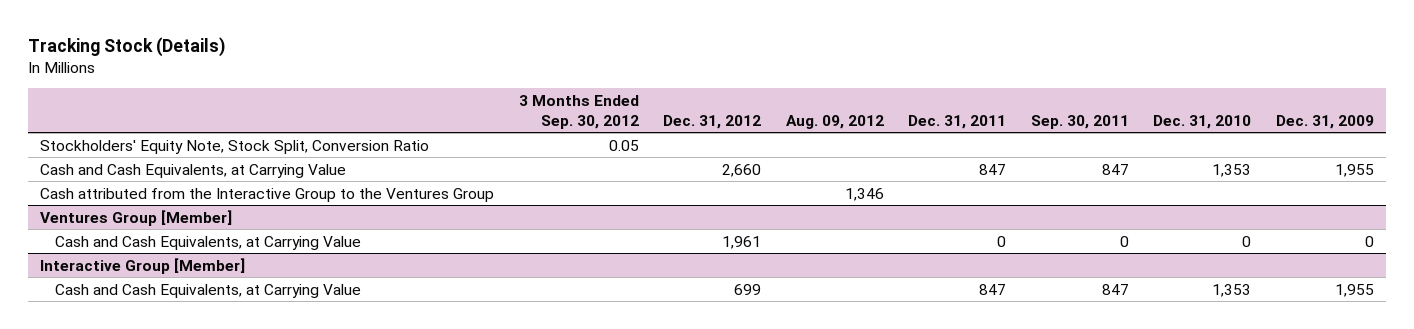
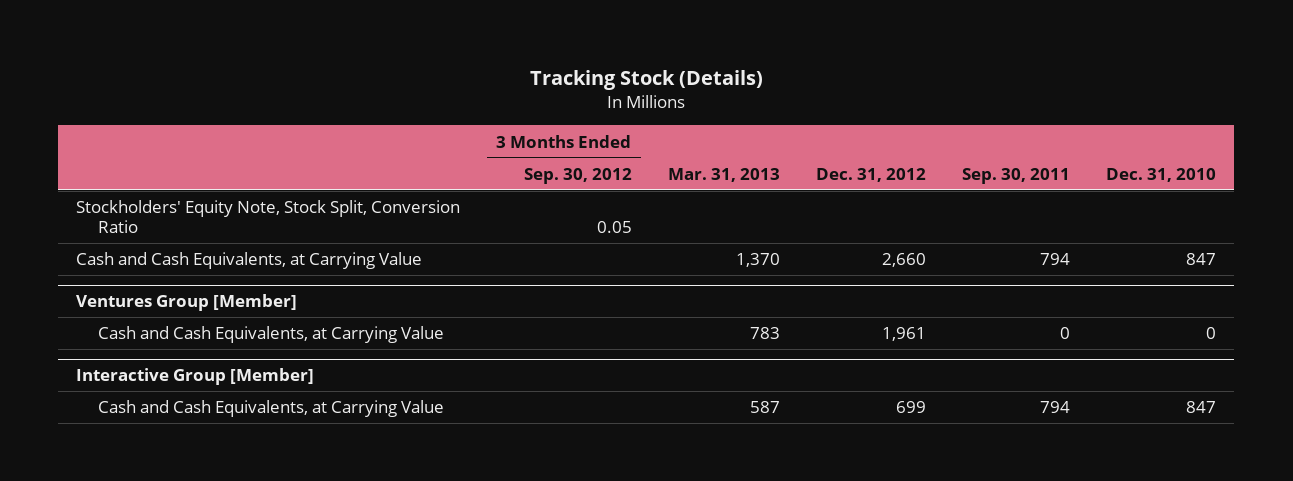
[785,114,884,129] Aug. 09, 2012 -> none
[908,114,1007,129] Dec. 31, 2011 -> none
[1275,114,1374,129] Dec. 31, 2009 -> none
none -> [667,167,780,182] Mar. 31, 2013
[40,187,495,202] Cash attributed from the Interactive Group to the Ventures Group -> none
[1101,163,1129,175] 847 -> [1040,253,1071,266] 794
[1212,163,1252,177] 1,353 -> [1186,253,1217,266] 847
[1101,283,1129,295] 847 -> [1040,401,1071,414] 794
[1212,283,1252,297] 1,353 -> [1186,401,1217,414] 847

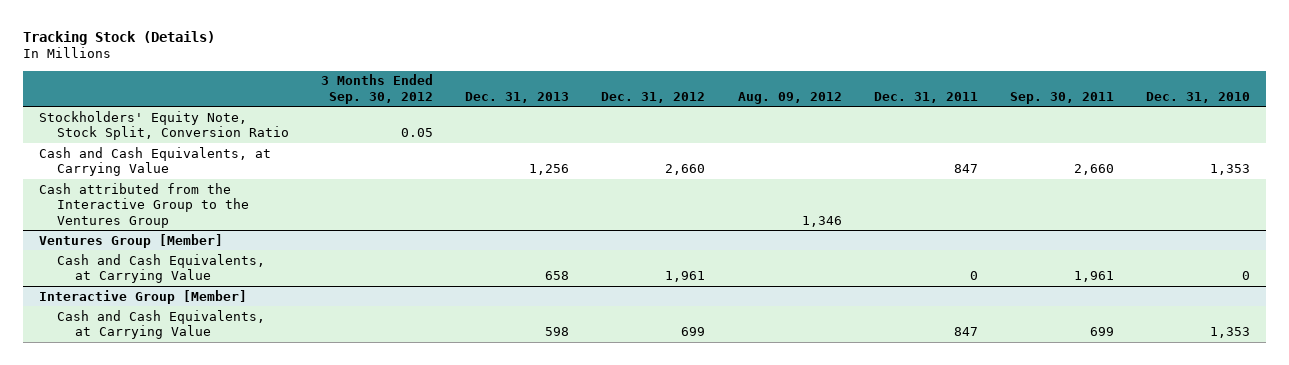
[667,167,780,182] Mar. 31, 2013 -> none
none -> [465,91,570,103] Dec. 31, 2013
none -> [737,91,842,104] Aug. 09, 2012
none -> [873,91,978,103] Dec. 31, 2011
[1040,253,1071,266] 794 -> [1073,164,1114,176] 2,660
[1186,253,1217,266] 847 -> [1209,164,1250,176] 1,353
none -> [38,182,250,228] Cash attributed from the Interactive Group to the Ventures Group
[1060,327,1071,340] 0 -> [1073,271,1114,283] 1,961
[1040,401,1071,414] 794 -> [1089,327,1114,337] 699
[1186,401,1217,414] 847 -> [1209,327,1250,339] 1,353

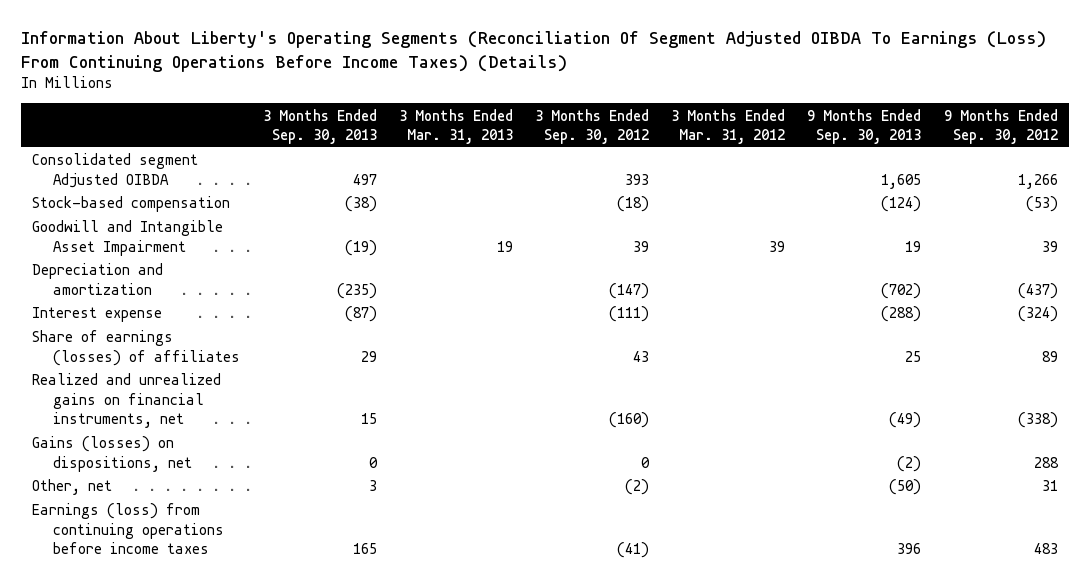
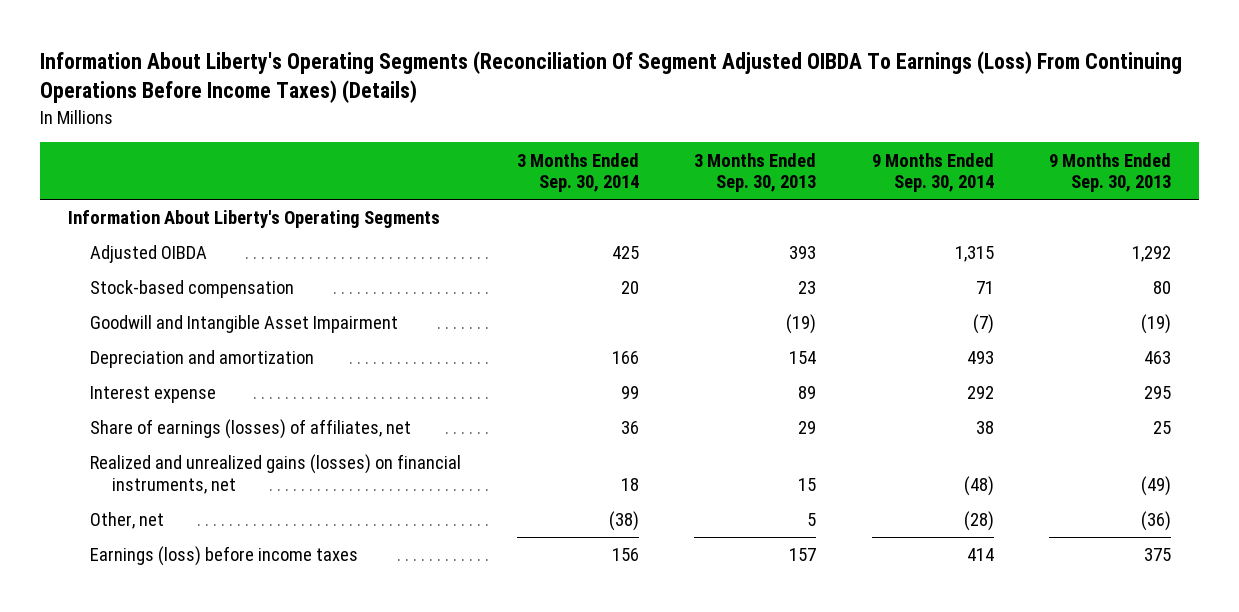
[398,108,513,144] 3 Months Ended Mar. 31, 2013 -> none
[535,108,650,144] 3 Months Ended Sep. 30, 2012 -> none
[671,108,786,144] 3 Months Ended Mar. 31, 2012 -> none
[943,108,1058,144] 9 Months Ended Sep. 30, 2012 -> none
none -> [516,152,639,193] 3 Months Ended Sep. 30, 2014
none -> [871,152,994,193] 9 Months Ended Sep. 30, 2014
[31,436,193,472] Gains (losses) on dispositions, net -> none
none -> [68,210,441,229] Information About Liberty's Operating Segments
[31,153,198,188] Consolidated segment Adjusted OIBDA -> [89,245,207,264] Adjusted OIBDA
[352,173,377,185] 497 -> [789,246,817,260] 393
[881,173,922,189] 1,605 -> [1132,246,1172,263] 1,292
[344,196,377,213] (38) -> [798,281,817,295] 23
[881,196,922,213] (124) -> [1153,281,1172,295] 80
[905,240,922,252] 19 -> [1141,314,1172,335] (19)
[336,282,377,299] (235) -> [789,351,817,365] 154
[881,282,922,299] (702) -> [1144,351,1172,365] 463
[344,306,377,323] (87) -> [798,386,817,400] 89
[881,306,922,323] (288) -> [1144,386,1172,400] 295
[31,330,241,366] Share of earnings (losses) of affiliates -> [89,419,411,440] Share of earnings (losses) of affiliates, net
[31,373,221,428] Realized and unrealized gains on financial instruments, net -> [89,454,461,494] Realized and unrealized gains (losses) on financial instruments, net
[368,480,377,492] 3 -> [807,513,817,527] 5
[889,479,922,496] (50) -> [1141,511,1172,532] (36)
[31,503,225,554] Earnings (loss) from continuing operations before income taxes -> [89,546,358,567] Earnings (loss) before income taxes
[352,542,377,554] 165 -> [789,548,817,562] 157
[897,542,922,554] 396 -> [1144,548,1172,562] 375

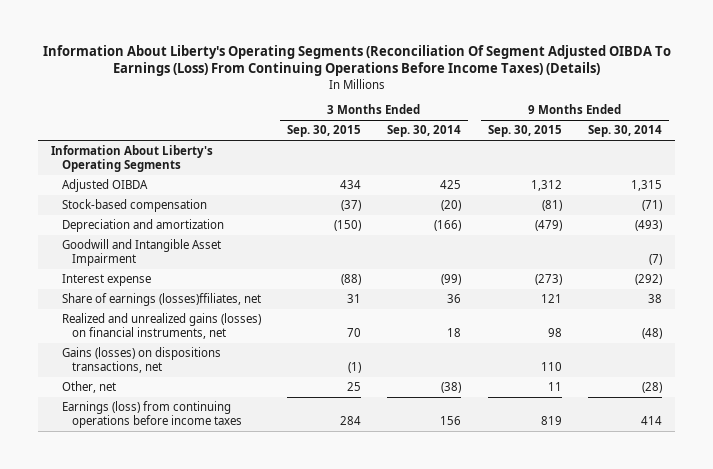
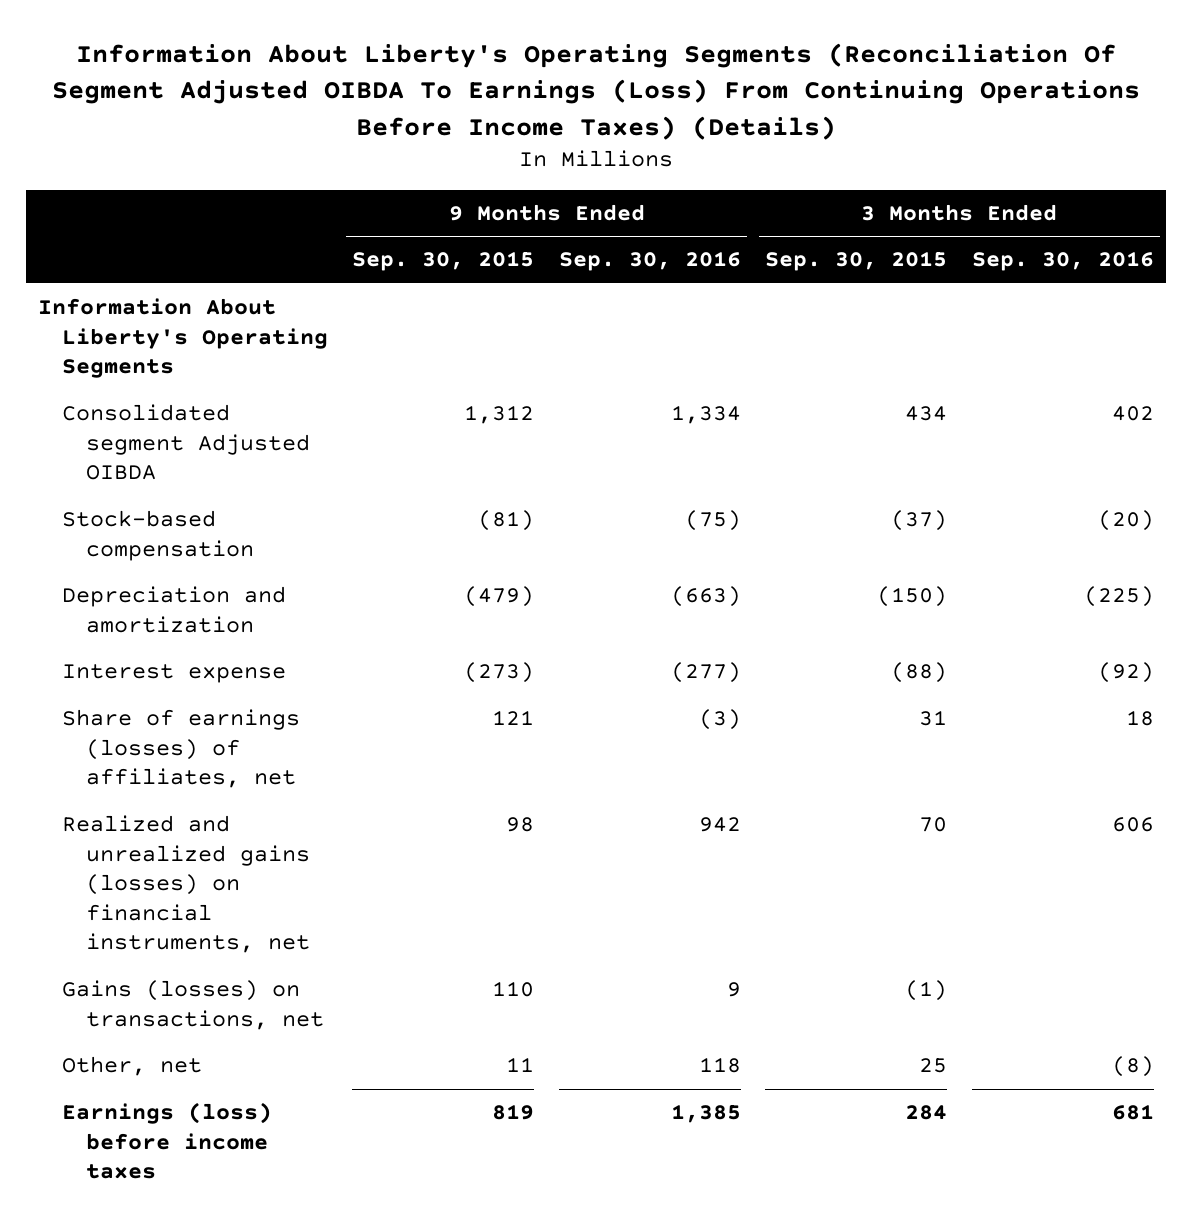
[387,125,462,138] Sep. 30, 2014 -> none
[588,125,663,138] Sep. 30, 2014 -> none
none -> [558,251,741,272] Sep. 30, 2016
none -> [971,251,1154,272] Sep. 30, 2016
[61,179,148,193] Adjusted OIBDA -> [61,404,310,481] Consolidated segment Adjusted OIBDA
[61,239,221,267] Goodwill and Intangible Asset Impairment -> none
[61,293,261,307] Share of earnings (losses)ffiliates, net -> [61,709,300,789] Share of earnings (losses) of affiliates, net
[61,347,221,374] Gains (losses) on dispositions transactions, net -> [61,980,324,1030] Gains (losses) on transactions, net
[61,401,242,429] Earnings (loss) from continuing operations before income taxes -> [61,1102,272,1180] Earnings (loss) before income taxes

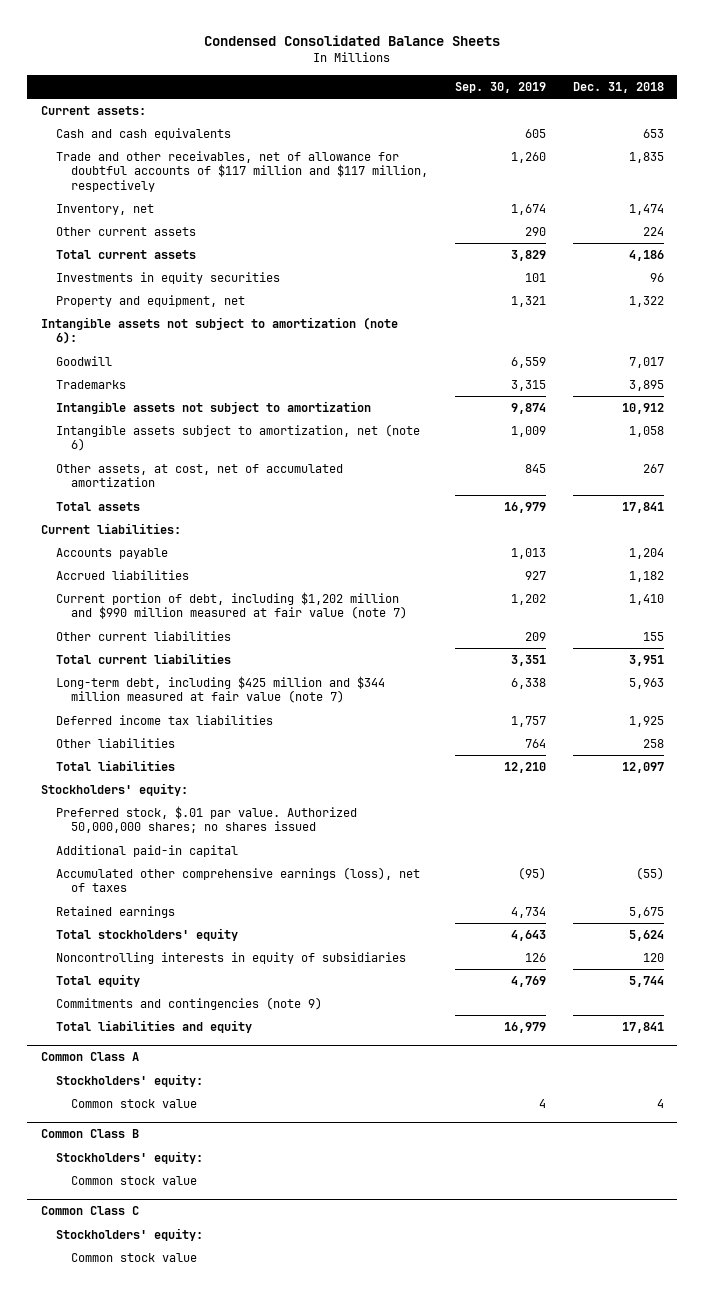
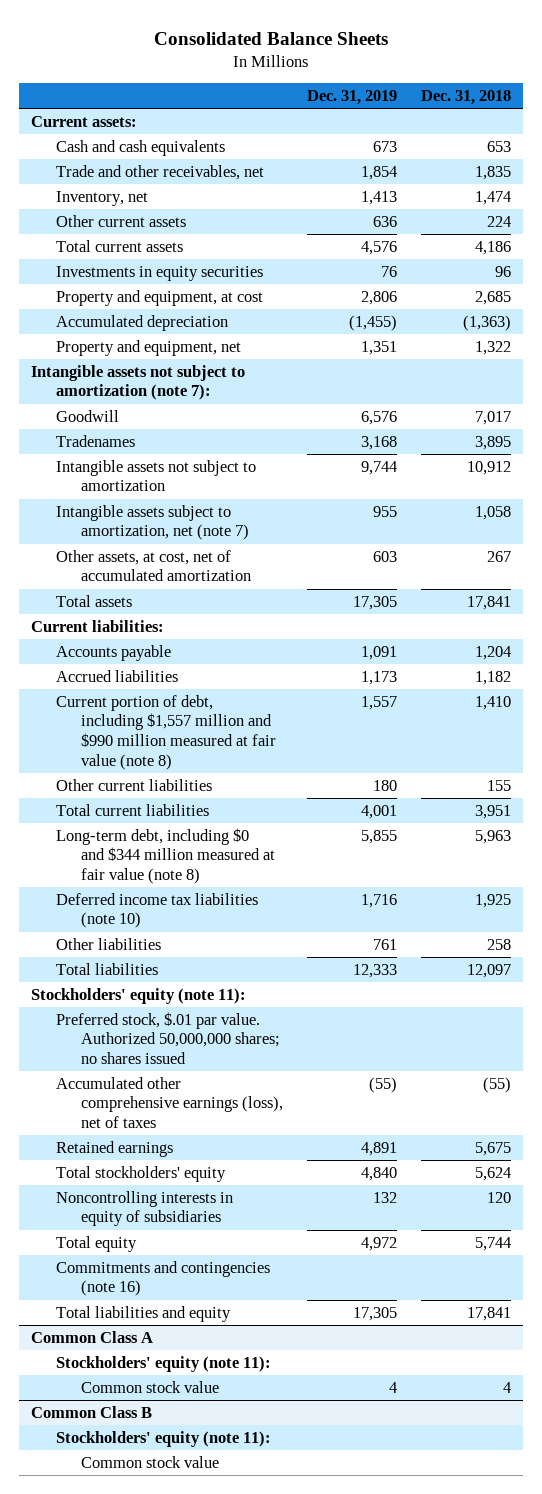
[204,35,501,47] Condensed Consolidated Balance Sheets -> [153,31,388,45] Consolidated Balance Sheets
[454,81,546,93] Sep. 30, 2019 -> none
none -> [307,89,398,105] Dec. 31, 2019
[55,151,428,192] Trade and other receivables, net of allowance for doubtful accounts of $117 million and $117 million, respectively -> [56,164,265,180] Trade and other receivables, net
none -> [56,289,264,306] Property and equipment, at cost
none -> [56,314,229,331] Accumulated depreciation
[40,317,398,345] Intangible assets not subject to amortization (note 6): -> [31,364,246,401] Intangible assets not subject to amortization (note 7):
[55,380,126,390] Trademarks -> [56,434,136,447] Tradenames
[55,424,420,452] Intangible assets subject to amortization, net (note 6) -> [56,504,250,541] Intangible assets subject to amortization, net (note 7)
[55,592,407,620] Current portion of debt, including $1,202 million and $990 million measured at fair value (note 7) -> [56,694,277,770] Current portion of debt, including $1,557 million and $990 million measured at fair value (note 8)
[55,676,385,704] Long-term debt, including $425 million and $344 million measured at fair value (note 7) -> [56,827,276,885] Long-term debt, including $0 and $344 million measured at fair value (note 8)
[55,715,273,726] Deferred income tax liabilities -> [56,892,259,929] Deferred income tax liabilities (note 10)
[40,783,188,797] Stockholders' equity: -> [31,987,247,1004] Stockholders' equity (note 11):
[55,845,238,858] Additional paid-in capital -> none
[55,997,322,1011] Commitments and contingencies (note 9) -> [56,1260,271,1297] Commitments and contingencies (note 16)
[55,1074,203,1088] Stockholders' equity: -> [56,1355,272,1372] Stockholders' equity (note 11):
[70,1176,197,1186] Common stock value -> none
[40,1206,139,1216] Common Class C -> none
[55,1228,203,1242] Stockholders' equity: -> none
[55,1151,203,1165] Stockholders' equity: -> [56,1430,272,1447] Stockholders' equity (note 11):

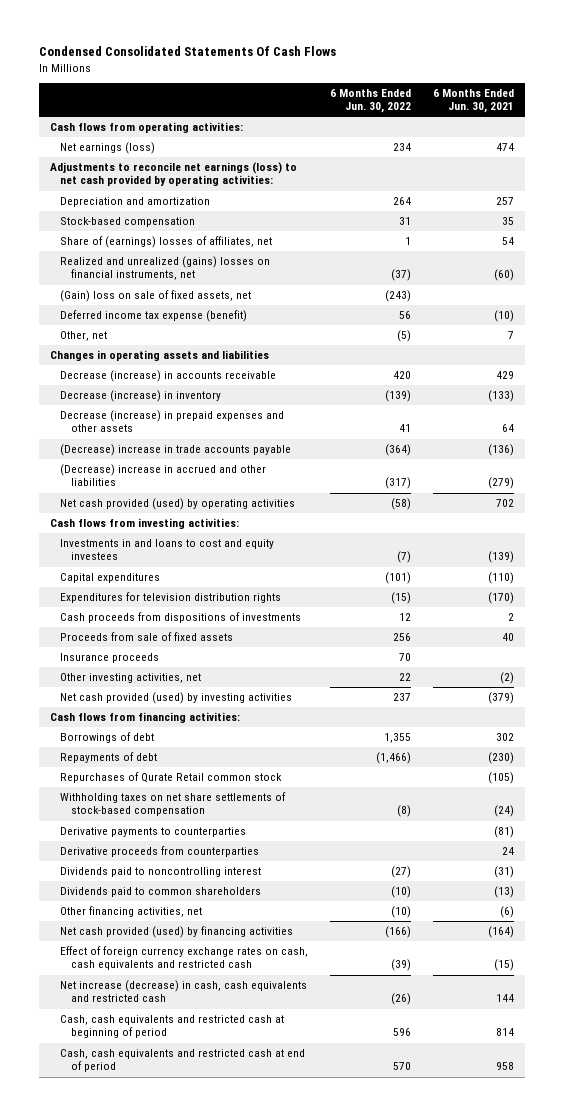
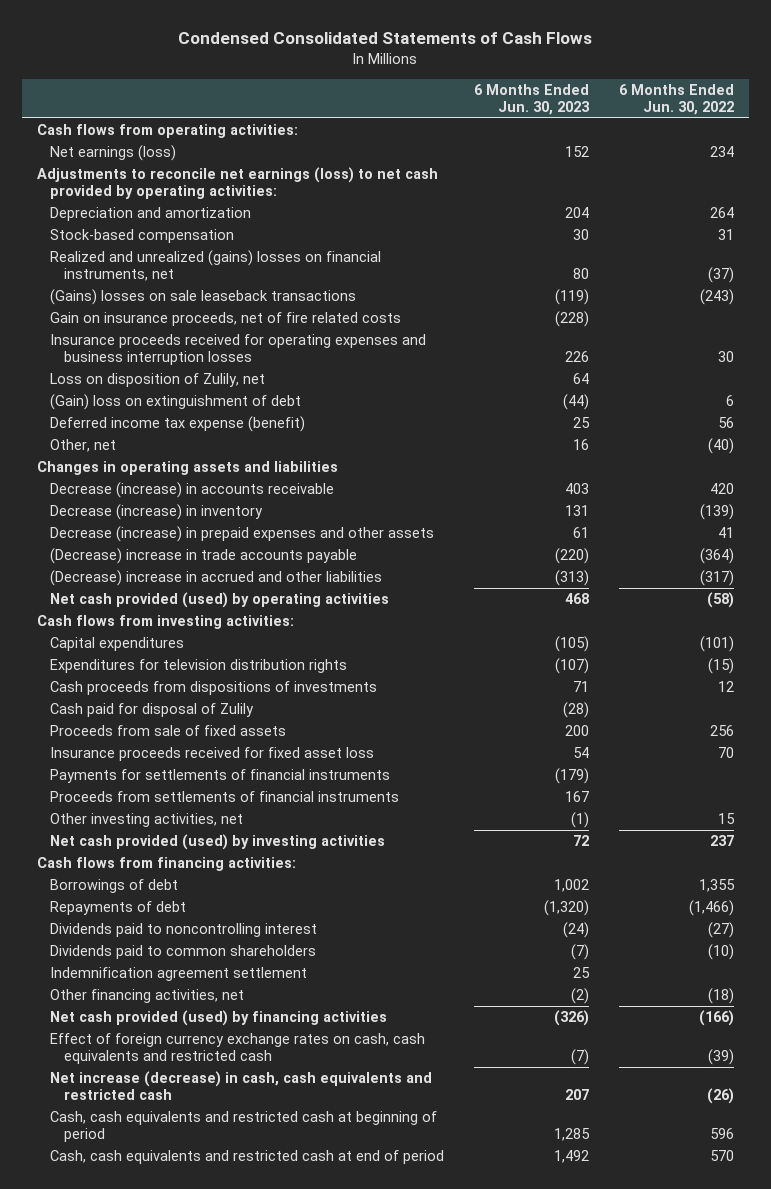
[38,46,336,57] Condensed Consolidated Statements Of Cash Flows -> [178,32,593,45] Condensed Consolidated Statements of Cash Flows
[432,89,514,114] 6 Months Ended Jun. 30, 2021 -> none
none -> [474,83,591,116] 6 Months Ended Jun. 30, 2023
[60,236,273,249] Share of (earnings) losses of affiliates, net -> none
[60,290,252,303] (Gain) loss on sale of fixed assets, net -> [50,289,357,306] (Gains) losses on sale leaseback transactions
none -> [50,312,402,327] Gain on insurance proceeds, net of fire related costs
none -> [50,334,427,366] Insurance proceeds received for operating expenses and business interruption losses
none -> [50,373,266,388] Loss on disposition of Zulily, net
none -> [50,394,302,411] (Gain) loss on extinguishment of debt
[397,330,412,343] (5) -> [707,438,734,455] (40)
[60,539,275,561] Investments in and loans to cost and equity investees -> none
none -> [50,703,255,718] Cash paid for disposal of Zulily
[60,653,160,664] Insurance proceeds -> [50,747,375,762] Insurance proceeds received for fixed asset loss
none -> [50,769,391,784] Payments for settlements of financial instruments
none -> [50,791,400,803] Proceeds from settlements of financial instruments
[399,673,412,682] 22 -> [717,813,735,825] 15
[60,772,283,784] Repurchases of Qurate Retail common stock -> none
[60,792,287,817] Withholding taxes on net share settlements of stock-based compensation -> none
[60,827,247,838] Derivative payments to counterparties -> none
[60,846,260,858] Derivative proceeds from counterparties -> none
none -> [50,967,308,982] Indemnification agreement settlement
[391,906,412,919] (10) -> [707,988,734,1005] (18)

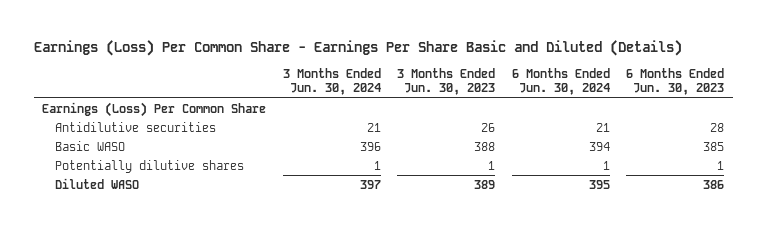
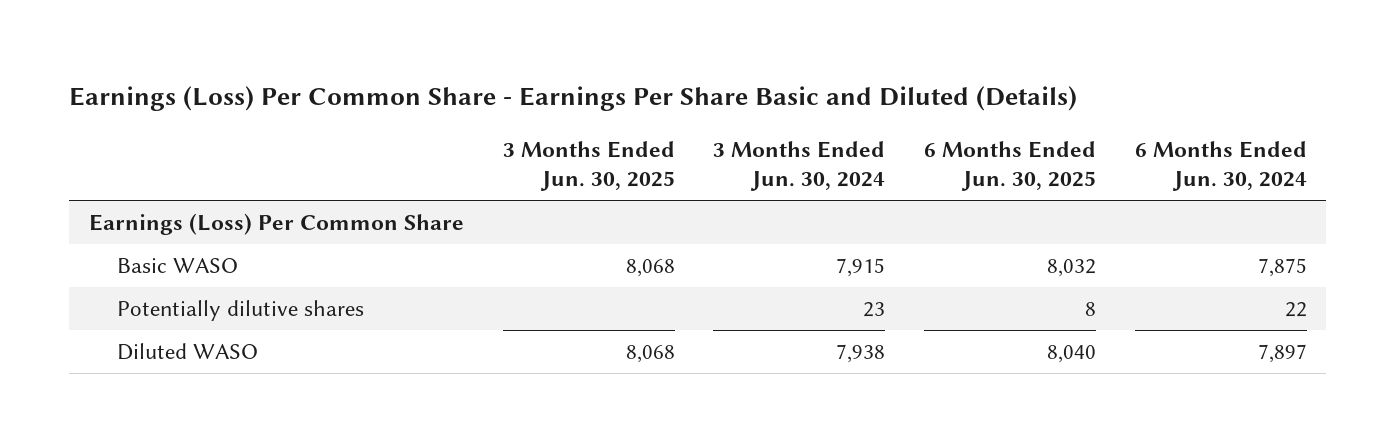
[397,67,496,96] 3 Months Ended Jun. 30, 2023 -> none
[626,67,725,96] 6 Months Ended Jun. 30, 2023 -> none
none -> [502,141,675,192] 3 Months Ended Jun. 30, 2025
none -> [924,141,1097,192] 6 Months Ended Jun. 30, 2025
[55,121,217,132] Antidilutive securities -> none
[359,141,381,151] 396 -> [836,258,886,278] 7,915
[588,141,610,151] 394 -> [1257,258,1307,278] 7,875
[373,160,381,170] 1 -> [863,302,886,318] 23
[602,160,610,170] 1 -> [1284,302,1307,318] 22
[359,179,381,189] 397 -> [836,344,886,364] 7,938
[588,179,610,189] 395 -> [1257,344,1307,364] 7,897

